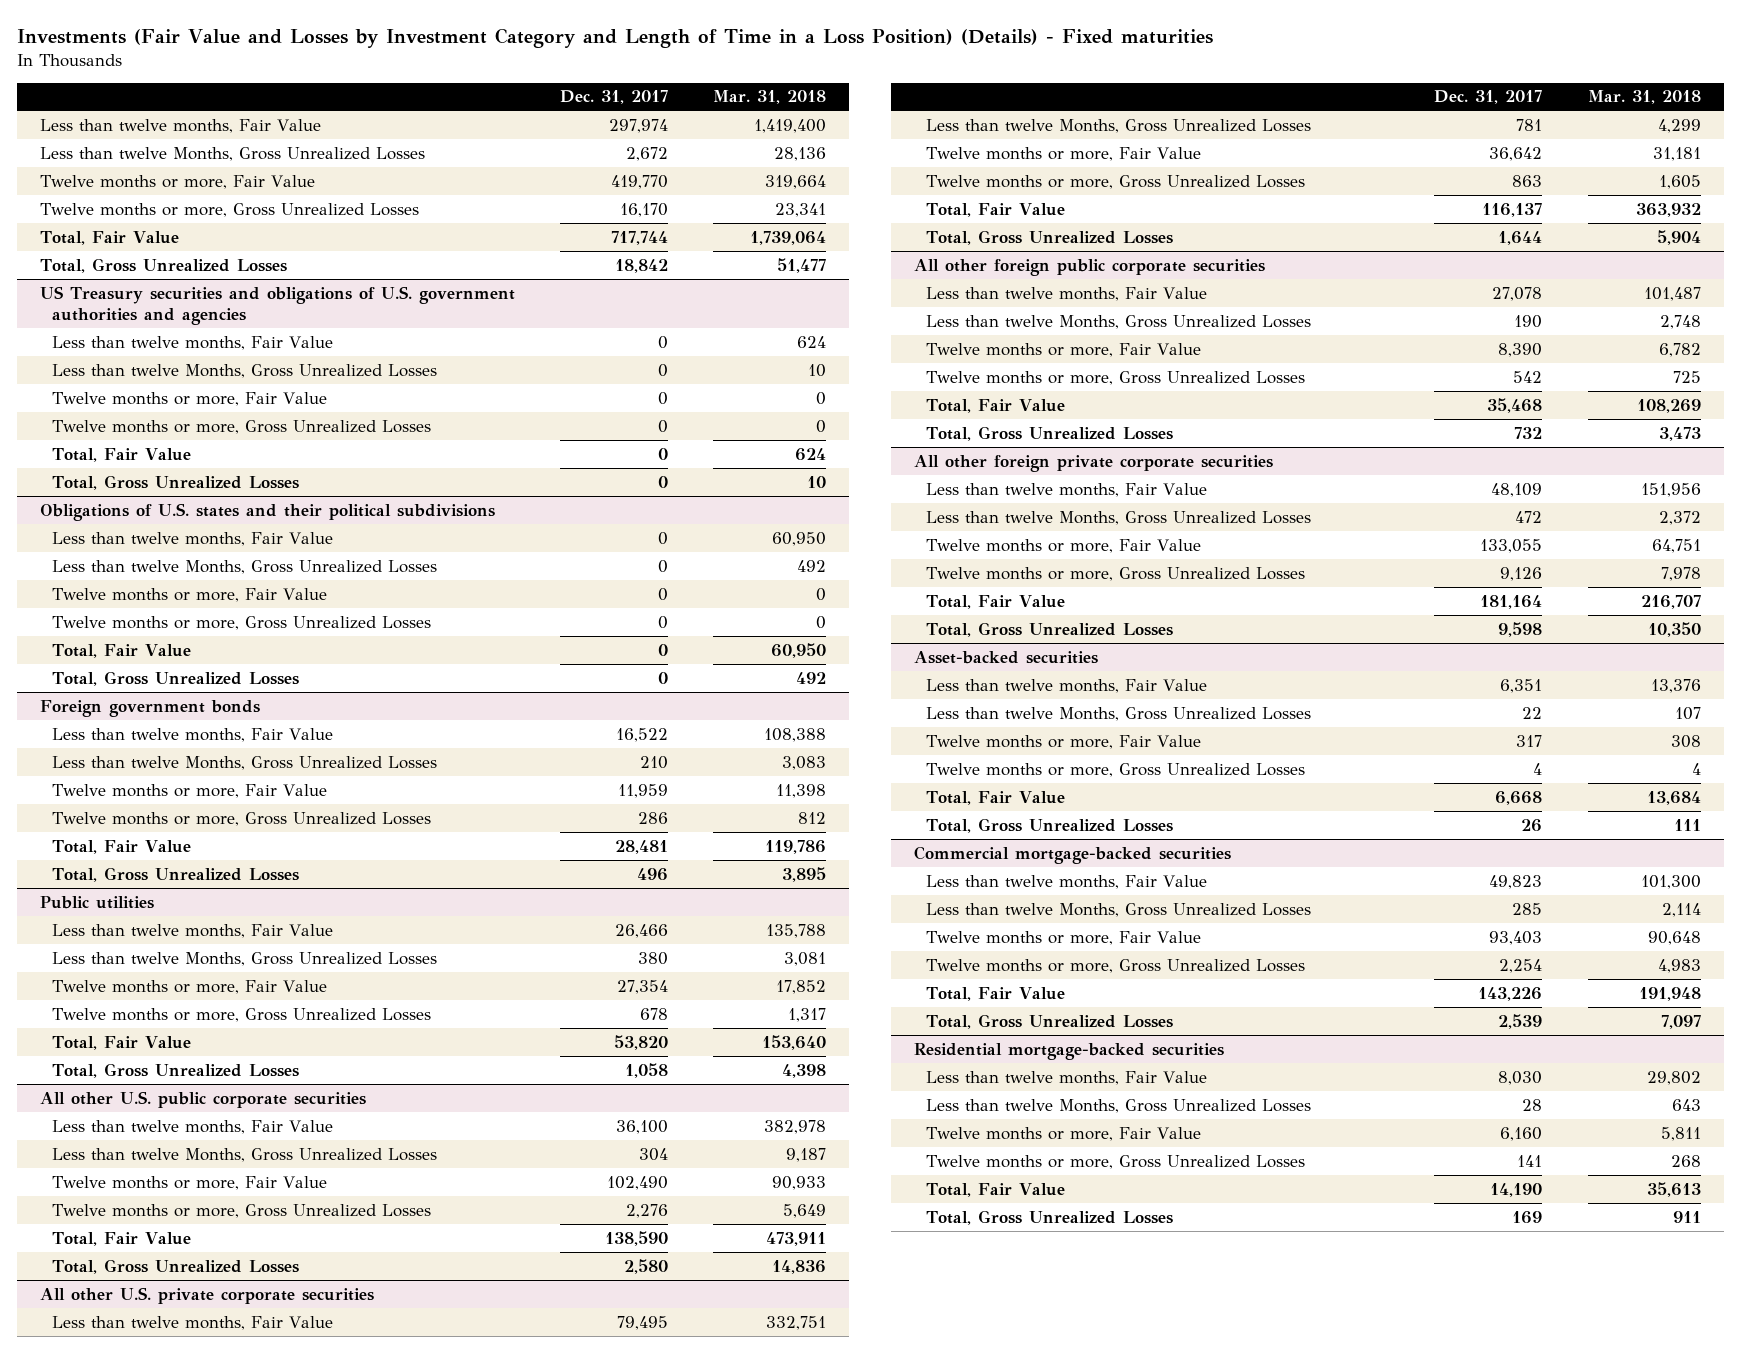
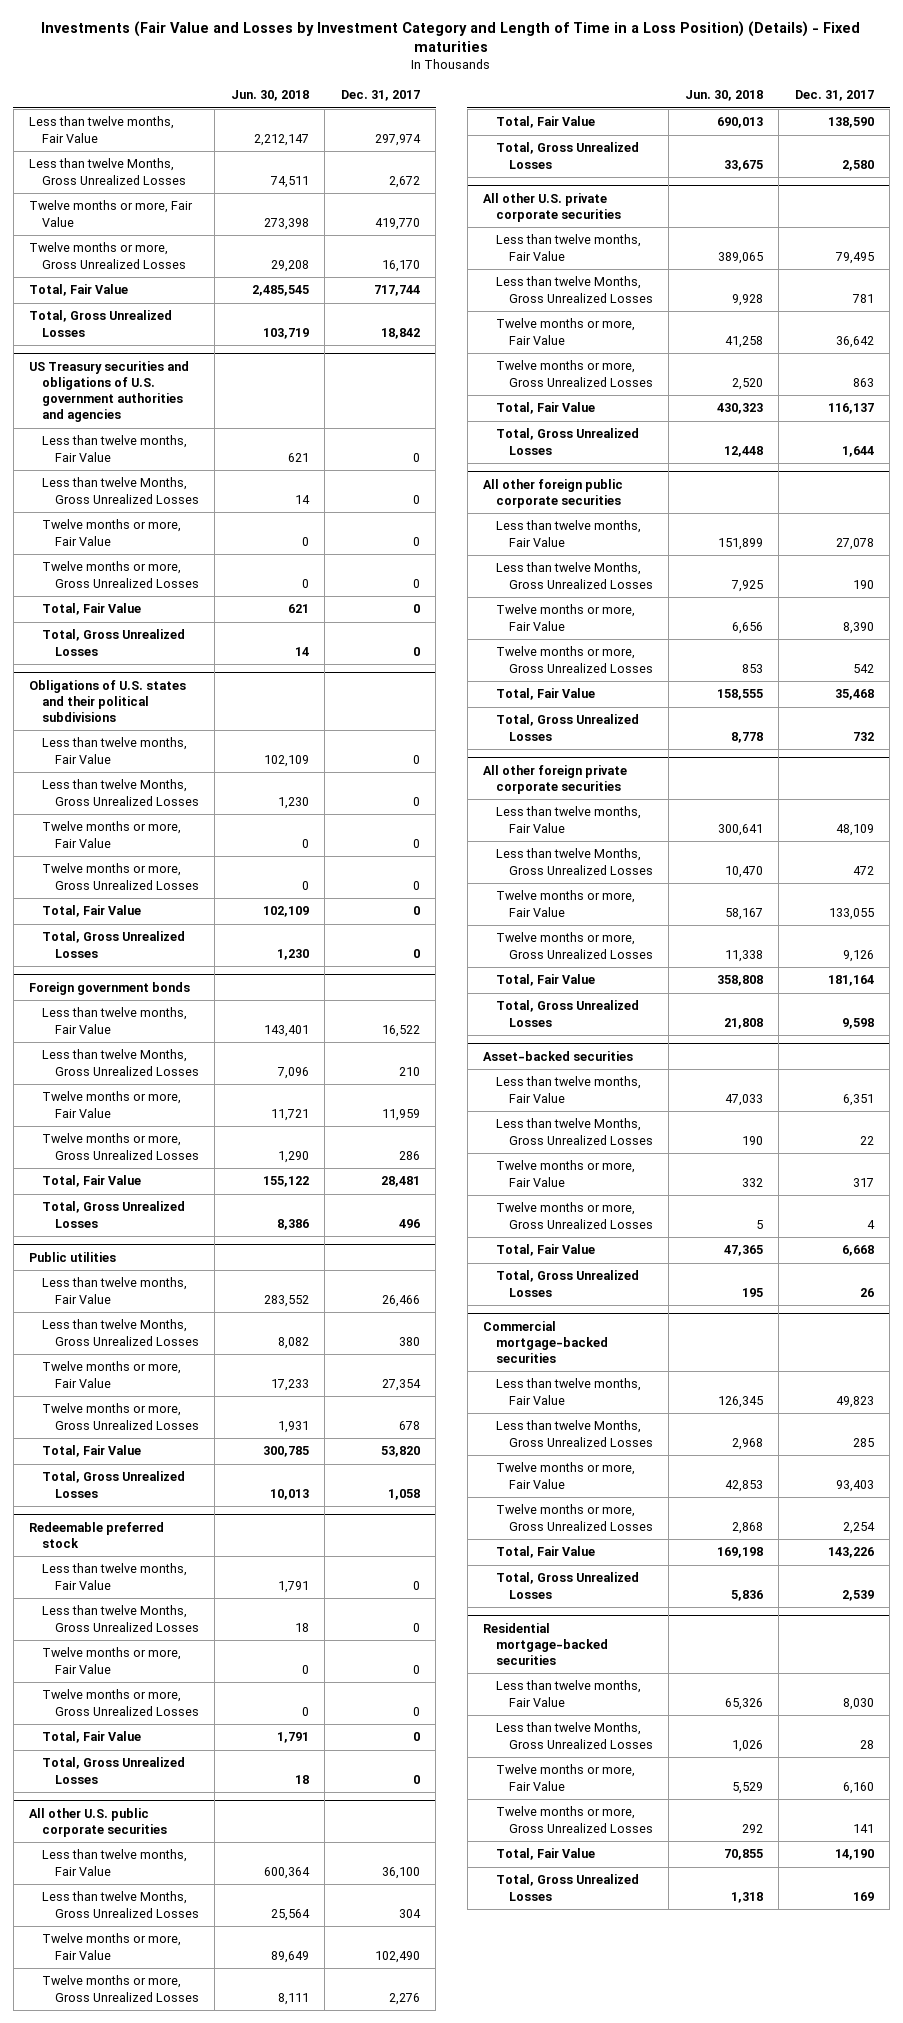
[713,90,827,105] Mar. 31, 2018 -> none
none -> [230,90,309,102] Jun. 30, 2018
none -> [29,1521,165,1548] Redeemable preferred stock
none -> [42,1563,188,1590] Less than twelve months, Fair Value
none -> [42,1605,199,1632] Less than twelve Months, Gross Unrealized Losses
none -> [42,1647,182,1674] Twelve months or more, Fair Value
none -> [42,1689,199,1716] Twelve months or more, Gross Unrealized Losses
none -> [42,1731,142,1744] Total, Fair Value
none -> [42,1757,186,1784] Total, Gross Unrealized Losses

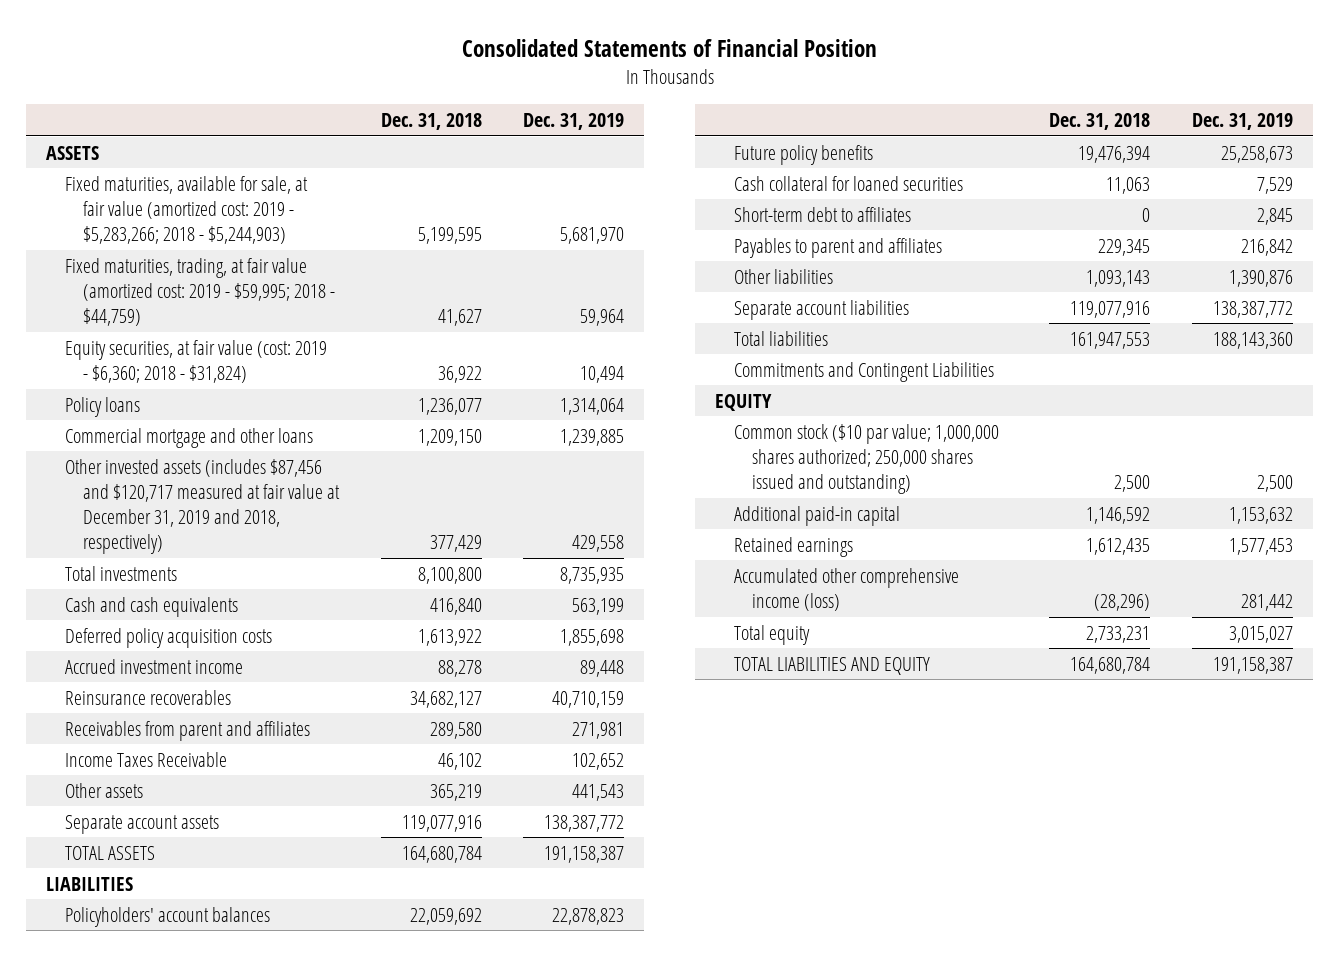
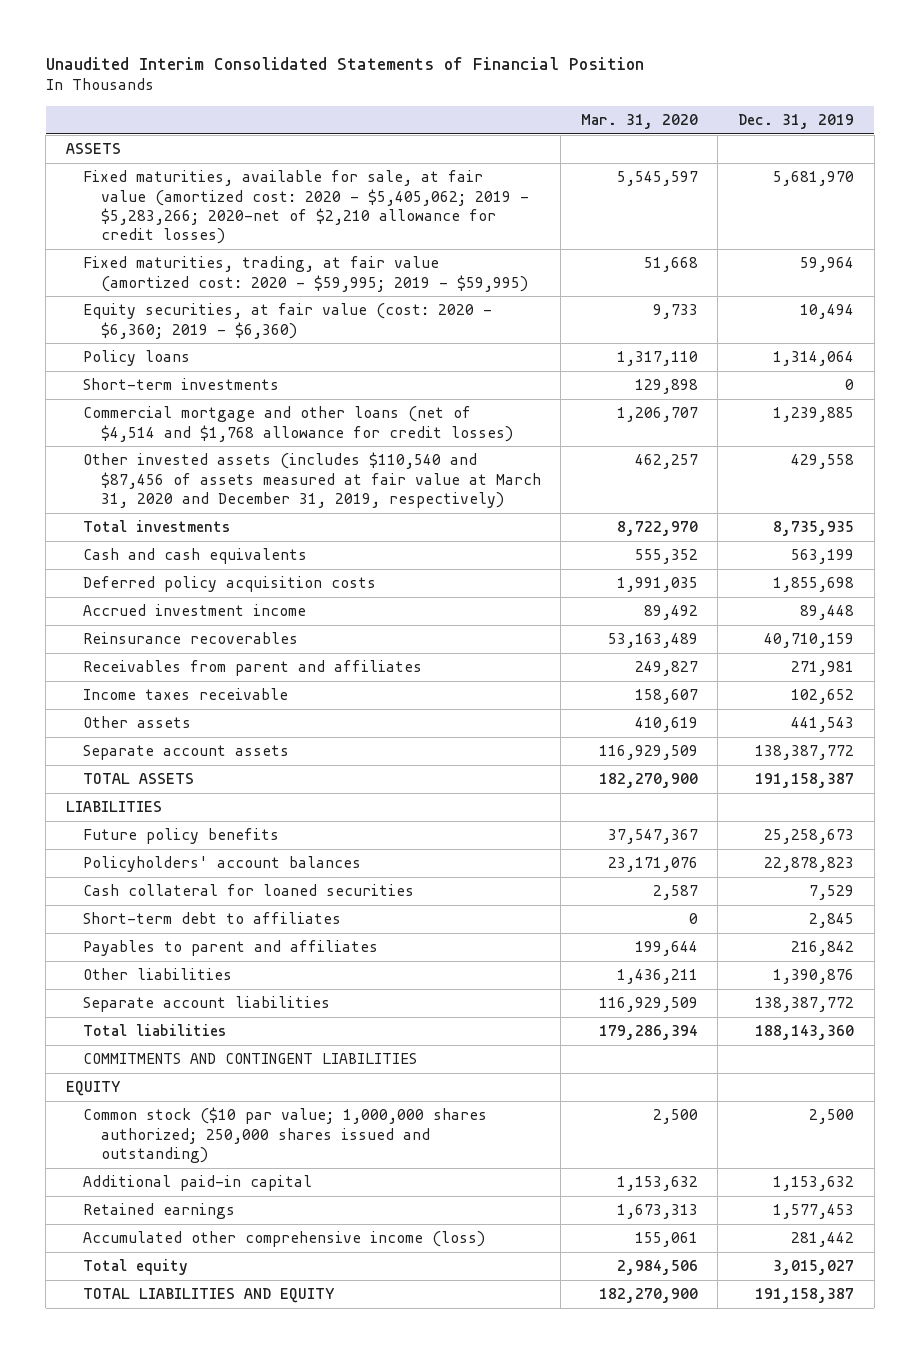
[461,38,877,57] Consolidated Statements of Financial Position -> [45,56,644,70] Unaudited Interim Consolidated Statements of Financial Position
[380,113,482,131] Dec. 31, 2018 -> none
none -> [580,114,698,130] Mar. 31, 2020
[64,175,308,245] Fixed maturities, available for sale, at fair value (amortized cost: 2019 - $5,283,266; 2018 - $5,244,903) -> [83,170,529,245] Fixed maturities, available for sale, at fair value (amortized cost: 2020 - $5,405,062; 2019 - $5,283,266; 2020-net of $2,210 allowance for credit losses)
[64,257,336,327] Fixed maturities, trading, at fair value (amortized cost: 2019 - $59,995; 2018 - $44,759) -> [83,256,528,292] Fixed maturities, trading, at fair value (amortized cost: 2020 - $59,995; 2019 - $59,995)
[64,339,327,383] Equity securities, at fair value (cost: 2019 - $6,360; 2018 - $31,824) -> [83,303,493,339] Equity securities, at fair value (cost: 2020 - $6,360; 2019 - $6,360)
none -> [83,378,280,391] Short-term investments
[64,427,313,448] Commercial mortgage and other loans -> [83,406,513,442] Commercial mortgage and other loans (net of $4,514 and $1,768 allowance for credit losses)
[64,458,341,555] Other invested assets (includes $87,456 and $120,717 measured at fair value at December 31, 2019 and 2018, respectively) -> [83,452,541,508] Other invested assets (includes $110,540 and $87,456 of assets measured at fair value at March 31, 2020 and December 31, 2019, respectively)
[64,751,227,767] Income Taxes Receivable -> [83,688,289,701] Income taxes receivable
[64,906,270,927] Policyholders' account balances -> [83,856,362,873] Policyholders' account balances
[733,361,994,382] Commitments and Contingent Liabilities -> [83,1053,418,1065] COMMITMENTS AND CONTINGENT LIABILITIES

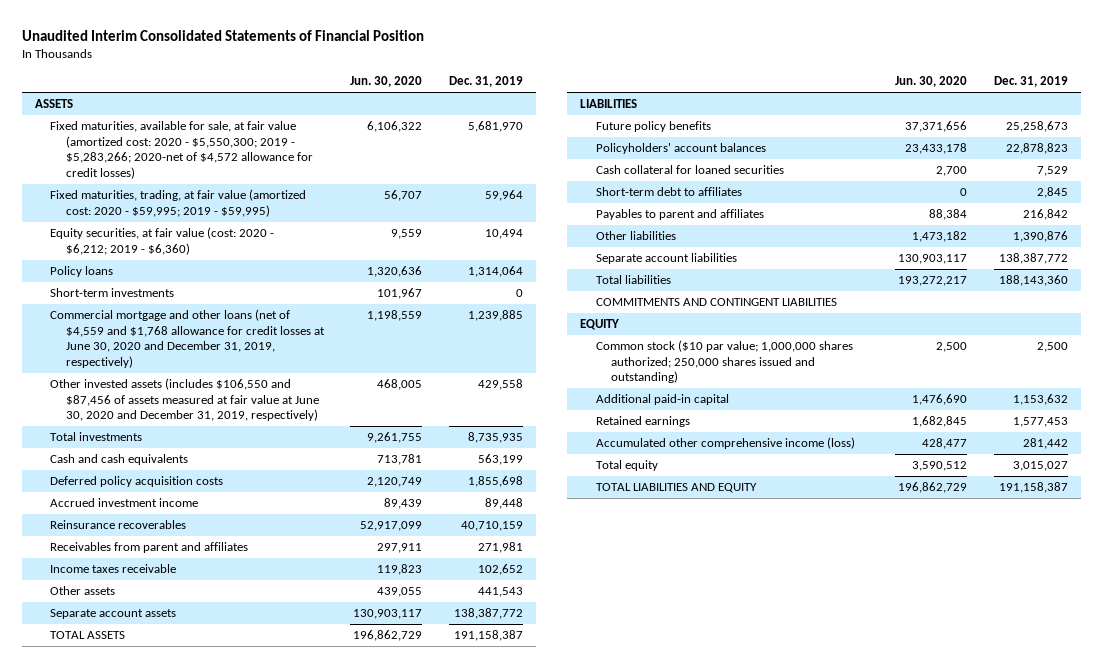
[580,114,698,130] Mar. 31, 2020 -> none
none -> [350,76,423,88] Jun. 30, 2020
[83,170,529,245] Fixed maturities, available for sale, at fair value (amortized cost: 2020 - $5,405,062; 2019 - $5,283,266; 2020-net of $2,210 allowance for credit losses) -> [50,120,313,179] Fixed maturities, available for sale, at fair value (amortized cost: 2020 - $5,550,300; 2019 - $5,283,266; 2020-net of $4,572 allowance for credit losses)
[83,303,493,339] Equity securities, at fair value (cost: 2020 - $6,360; 2019 - $6,360) -> [50,226,275,255] Equity securities, at fair value (cost: 2020 - $6,212; 2019 - $6,360)
[83,406,513,442] Commercial mortgage and other loans (net of $4,514 and $1,768 allowance for credit losses) -> [50,308,325,368] Commercial mortgage and other loans (net of $4,559 and $1,768 allowance for credit losses at June 30, 2020 and December 31, 2019, respectively)
[83,452,541,508] Other invested assets (includes $110,540 and $87,456 of assets measured at fair value at March 31, 2020 and December 31, 2019, respectively) -> [50,377,319,422] Other invested assets (includes $106,550 and $87,456 of assets measured at fair value at June 30, 2020 and December 31, 2019, respectively)

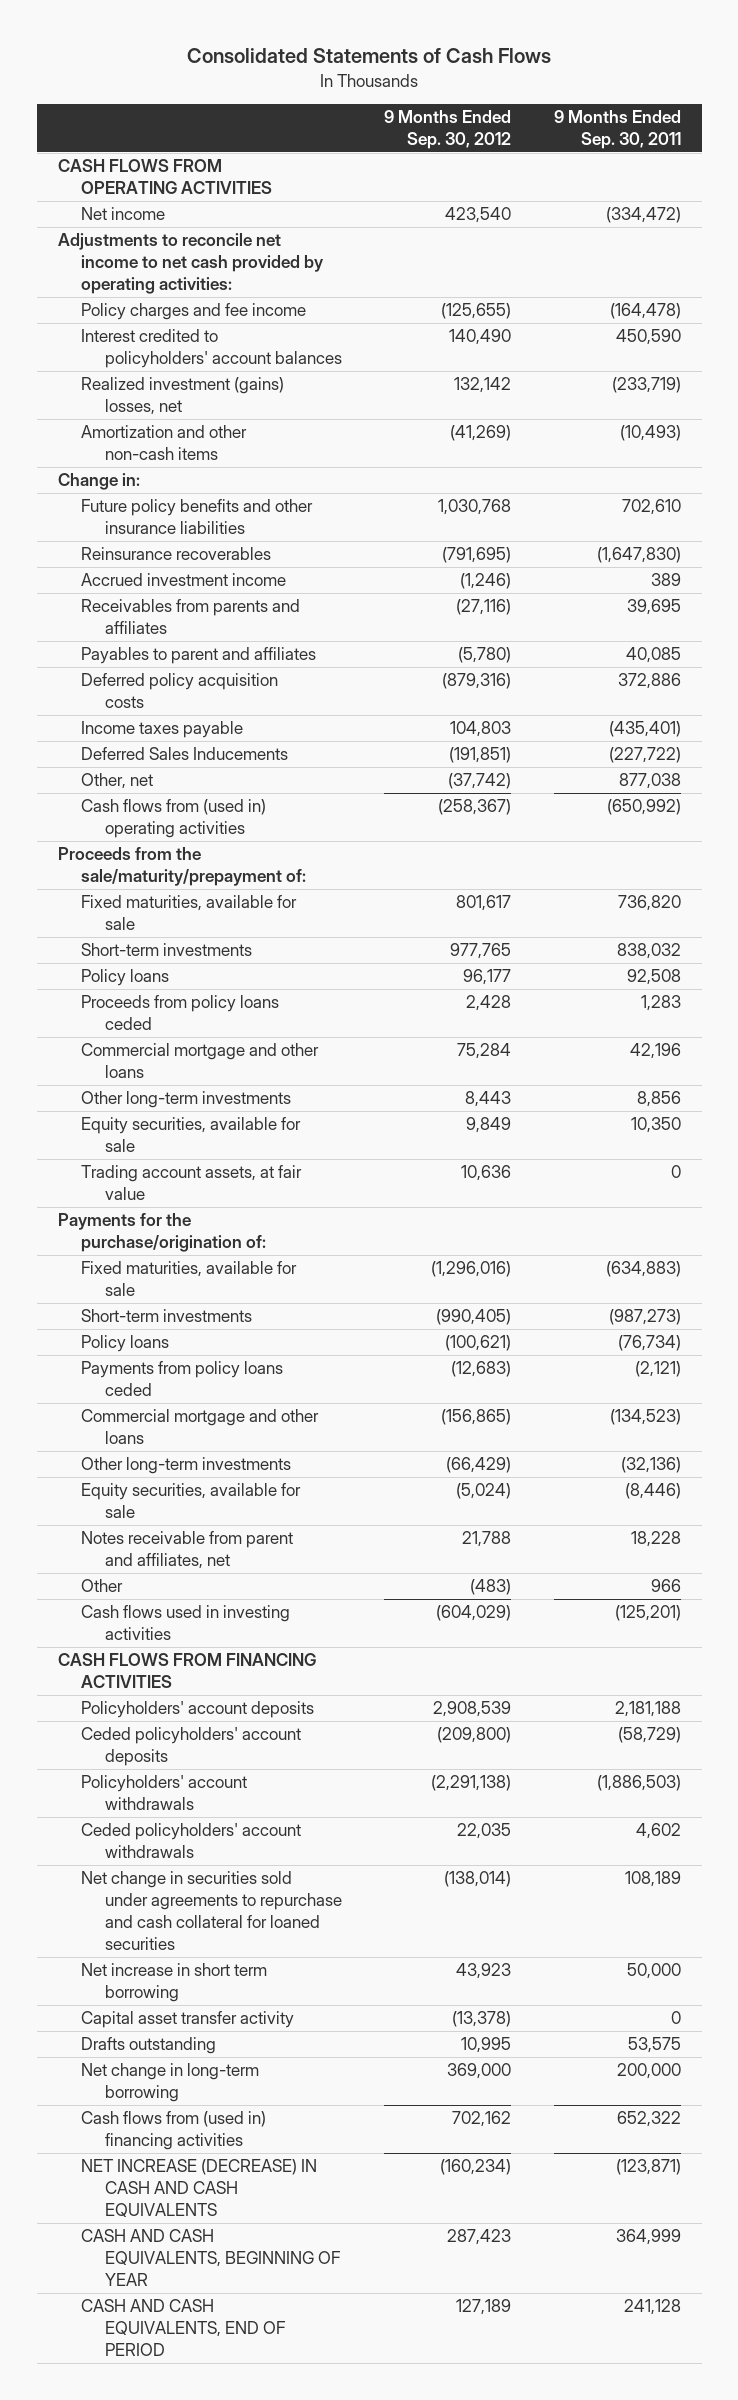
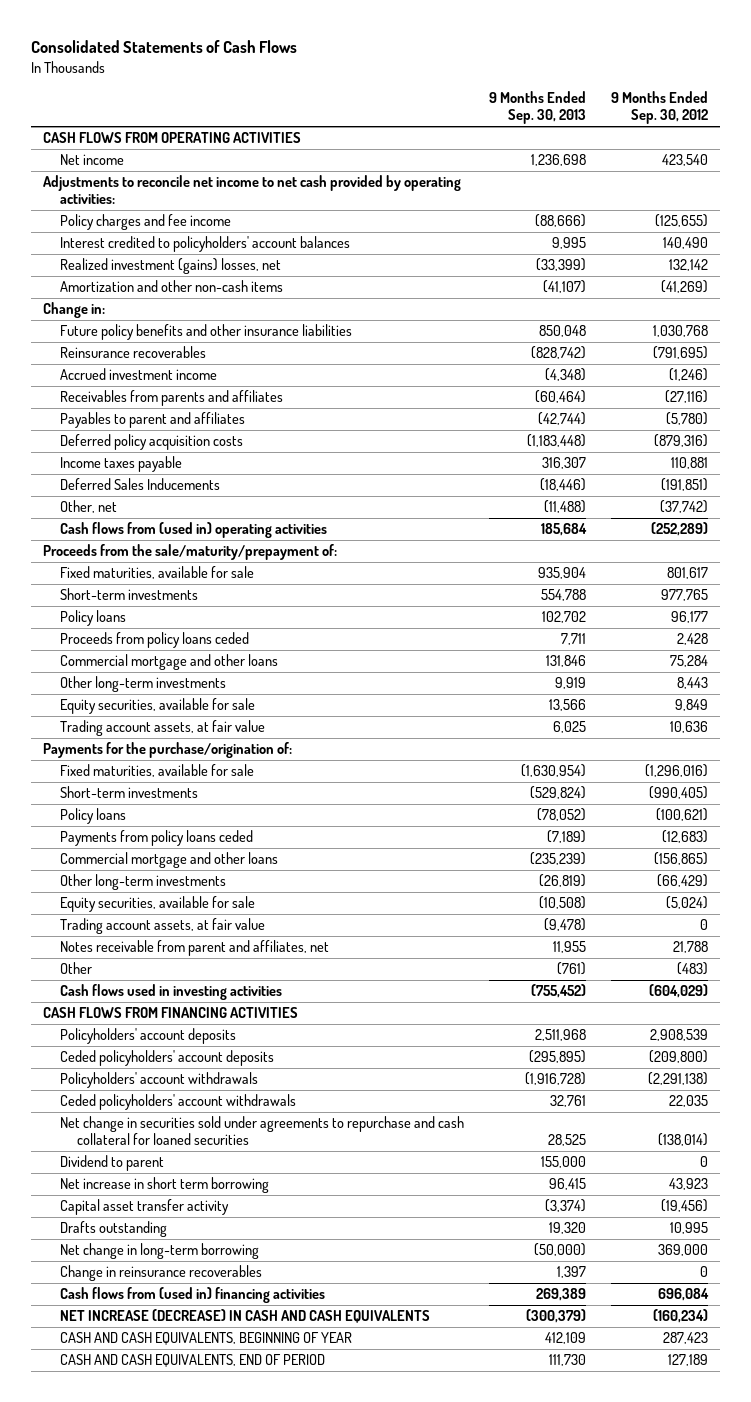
[553,110,681,150] 9 Months Ended Sep. 30, 2011 -> none
none -> [488,91,586,125] 9 Months Ended Sep. 30, 2013
[450,721,512,738] 104,803 -> [670,457,708,470] 110,881
[438,799,512,816] (258,367) -> [650,522,708,537] (252,289)
none -> [60,918,266,935] Trading account assets, at fair value
none -> [60,1155,165,1172] Dividend to parent
[452,2011,512,2028] (13,378) -> [660,1199,708,1213] (19,456)
none -> [60,1265,263,1282] Change in reinsurance recoverables
[452,2111,512,2128] 702,162 -> [657,1288,709,1302] 696,084

